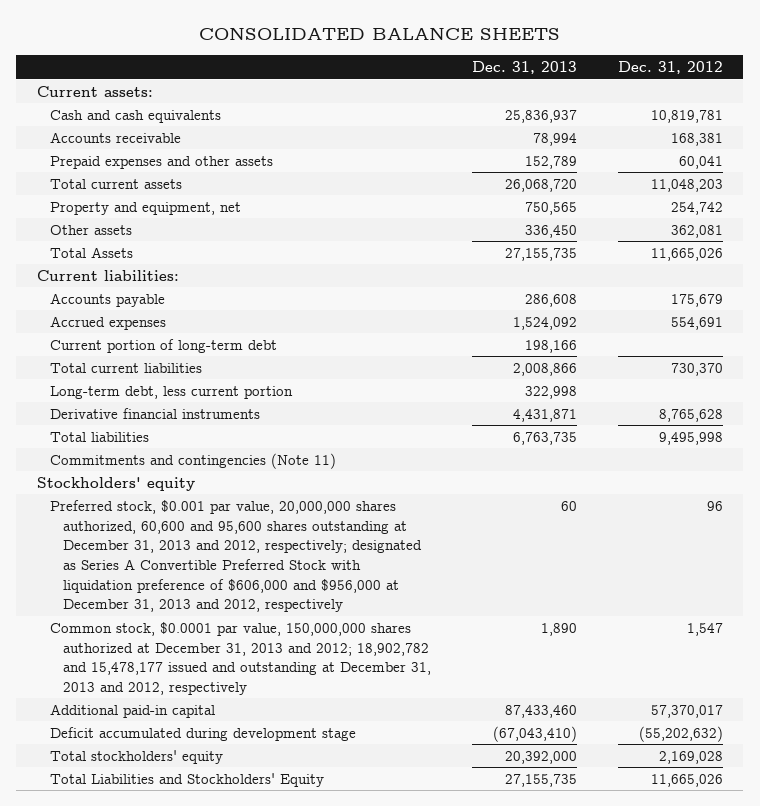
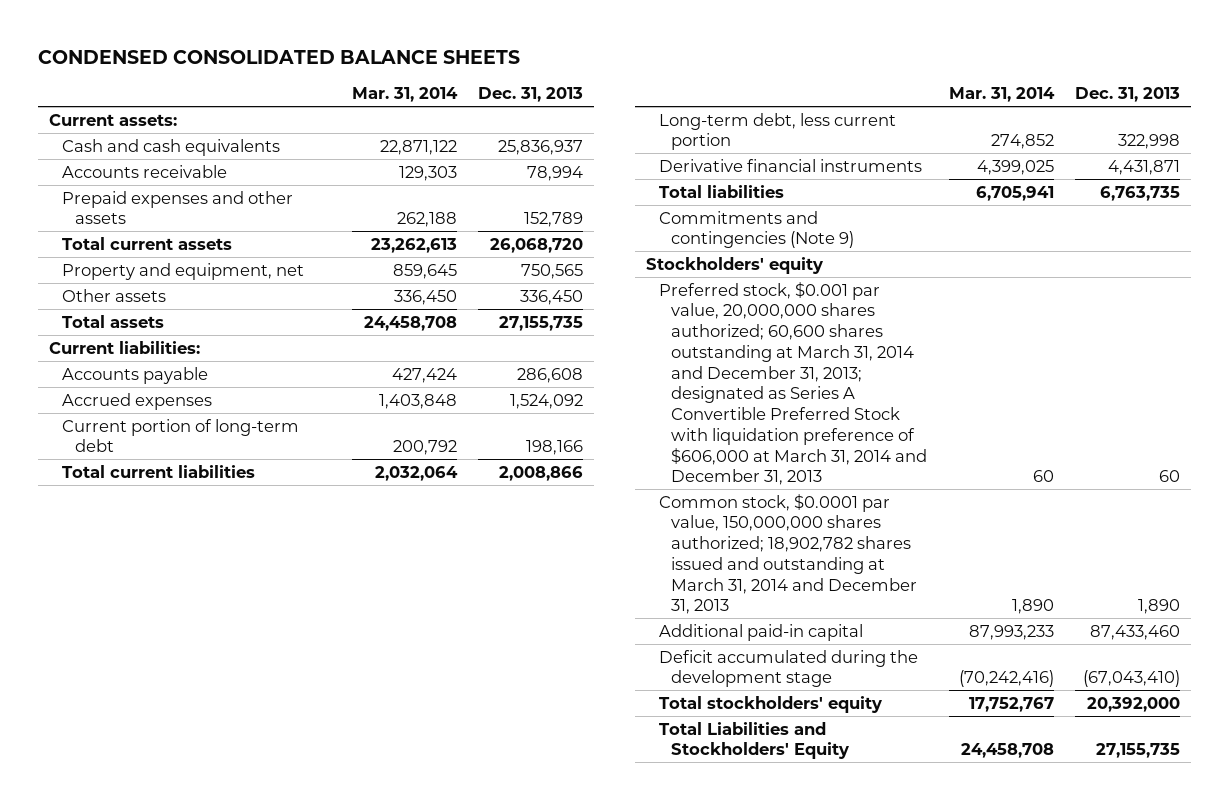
[198,26,560,40] CONSOLIDATED BALANCE SHEETS -> [38,50,521,65] CONDENSED CONSOLIDATED BALANCE SHEETS
[617,61,723,75] Dec. 31, 2012 -> none
none -> [351,87,458,103] Mar. 31, 2014
[49,246,133,258] Total Assets -> [61,314,164,328] Total assets
[49,452,336,469] Commitments and contingencies (Note 11) -> [658,210,855,249] Commitments and contingencies (Note 9)
[49,499,422,613] Preferred stock, $0.001 par value, 20,000,000 shares authorized, 60,600 and 95,600 shares outstanding at December 31, 2013 and 2012, respectively; designated as Series A Convertible Preferred Stock with liquidation preference of $606,000 and $956,000 at December 31, 2013 and 2012, respectively -> [658,281,928,486] Preferred stock, $0.001 par value, 20,000,000 shares authorized; 60,600 shares outstanding at March 31, 2014 and December 31, 2013; designated as Series A Convertible Preferred Stock with liquidation preference of $606,000 at March 31, 2014 and December 31, 2013
[49,621,431,696] Common stock, $0.0001 par value, 150,000,000 shares authorized at December 31, 2013 and 2012; 18,902,782 and 15,478,177 issued and outstanding at December 31, 2013 and 2012, respectively -> [658,493,918,615] Common stock, $0.0001 par value, 150,000,000 shares authorized; 18,902,782 shares issued and outstanding at March 31, 2014 and December 31, 2013
[49,726,356,741] Deficit accumulated during development stage -> [658,649,918,688] Deficit accumulated during the development stage

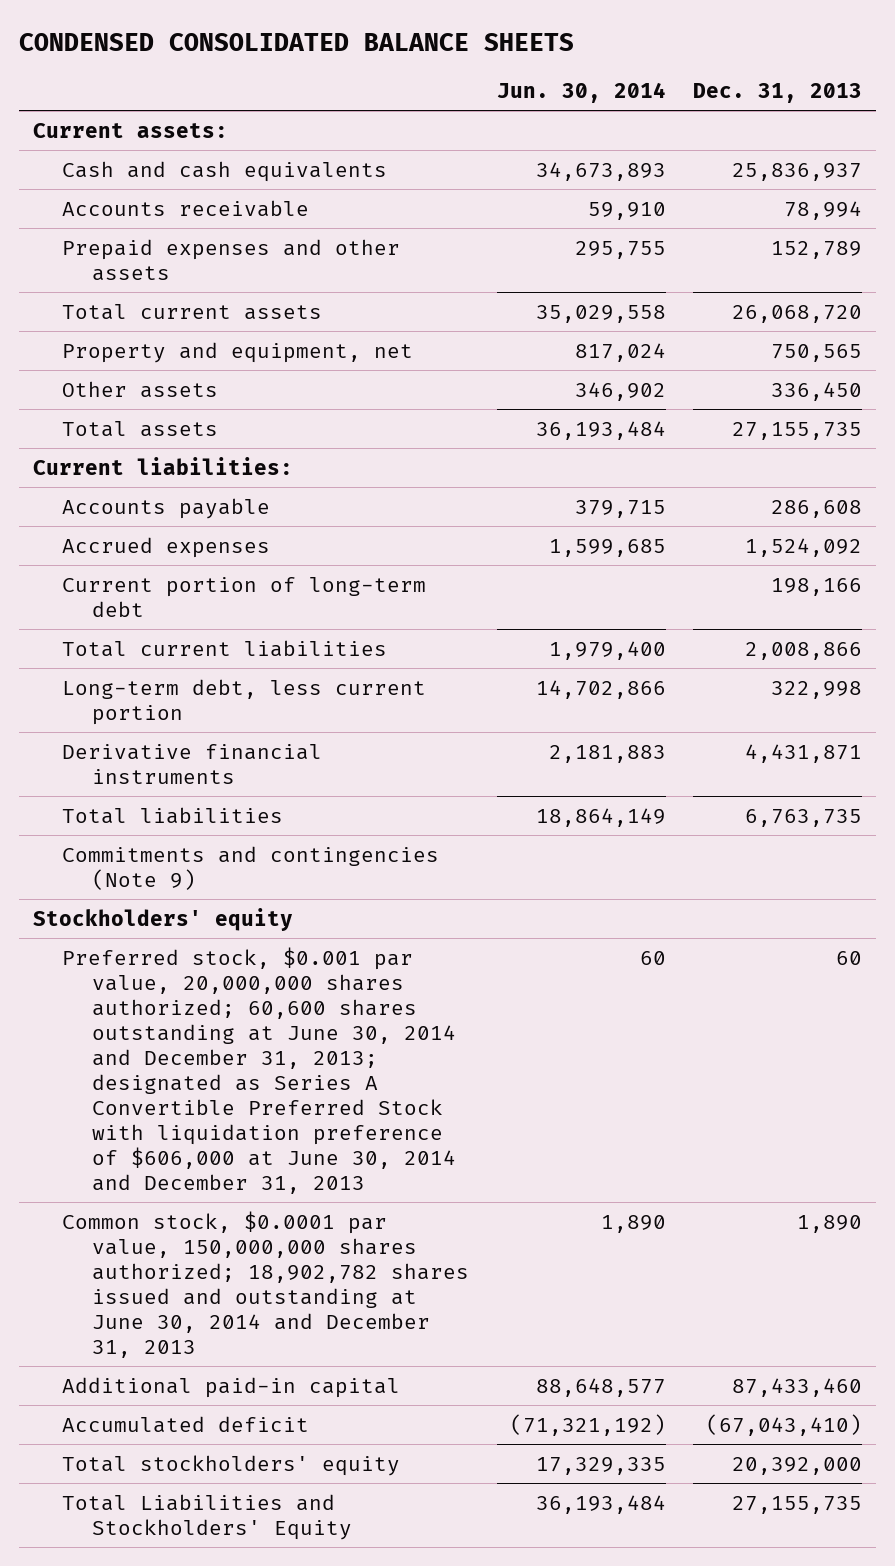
[351,87,458,103] Mar. 31, 2014 -> none
none -> [496,82,666,104] Jun. 30, 2014
[658,281,928,486] Preferred stock, $0.001 par value, 20,000,000 shares authorized; 60,600 shares outstanding at March 31, 2014 and December 31, 2013; designated as Series A Convertible Preferred Stock with liquidation preference of $606,000 at March 31, 2014 and December 31, 2013 -> [62,946,457,1195] Preferred stock, $0.001 par value, 20,000,000 shares authorized; 60,600 shares outstanding at June 30, 2014 and December 31, 2013; designated as Series A Convertible Preferred Stock with liquidation preference of $606,000 at June 30, 2014 and December 31, 2013
[658,493,918,615] Common stock, $0.0001 par value, 150,000,000 shares authorized; 18,902,782 shares issued and outstanding at March 31, 2014 and December 31, 2013 -> [62,1210,470,1358] Common stock, $0.0001 par value, 150,000,000 shares authorized; 18,902,782 shares issued and outstanding at June 30, 2014 and December 31, 2013
[658,649,918,688] Deficit accumulated during the development stage -> [62,1415,310,1433] Accumulated deficit

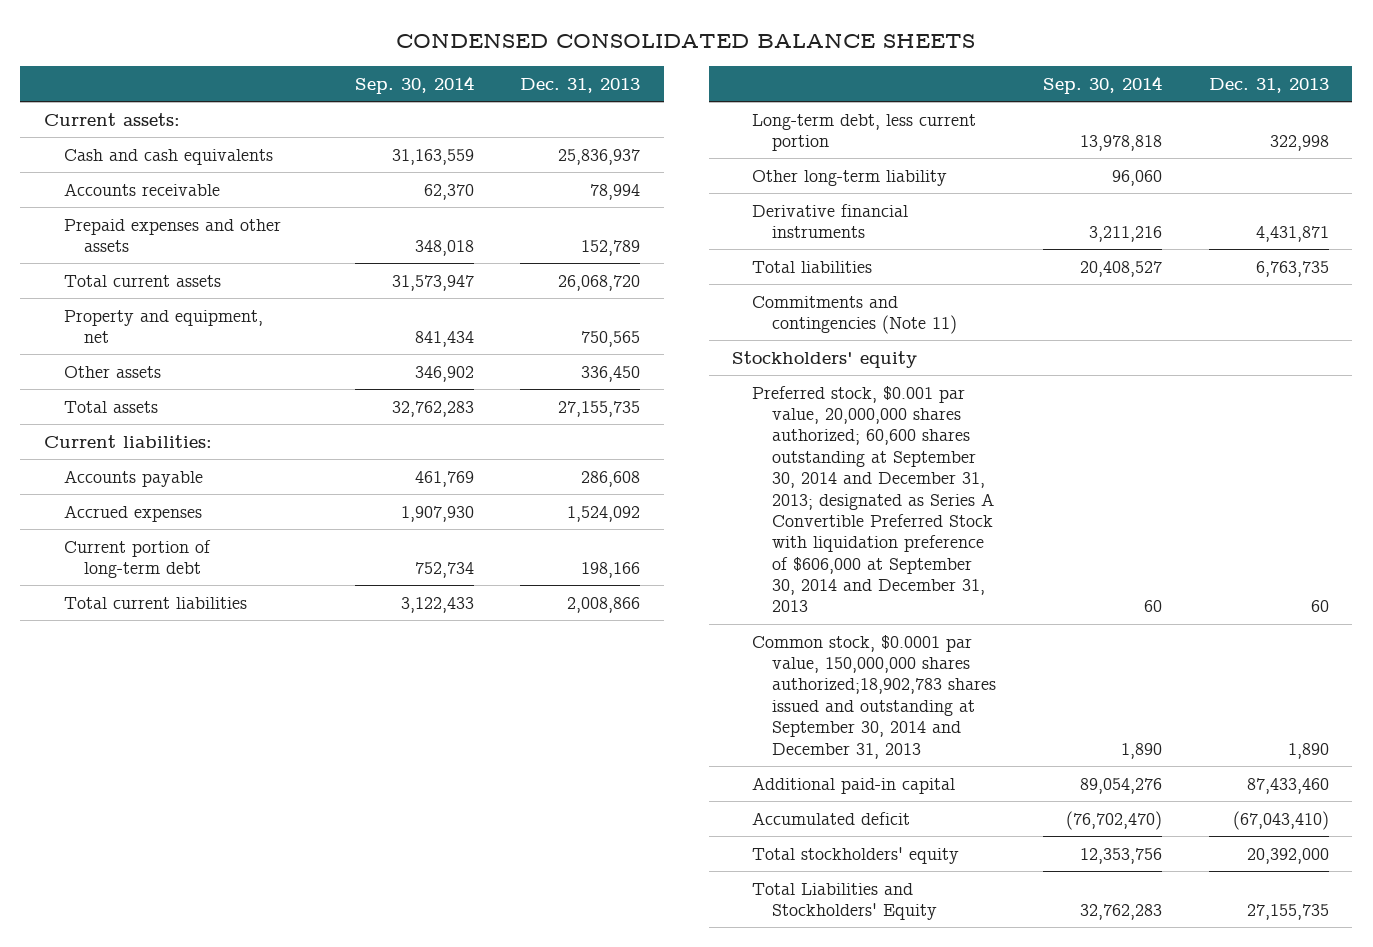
[496,82,666,104] Jun. 30, 2014 -> none
none -> [354,75,474,94] Sep. 30, 2014
none -> [752,169,948,186] Other long-term liability
[62,845,440,890] Commitments and contingencies (Note 9) -> [752,295,957,335] Commitments and contingencies (Note 11)
[62,946,457,1195] Preferred stock, $0.001 par value, 20,000,000 shares authorized; 60,600 shares outstanding at June 30, 2014 and December 31, 2013; designated as Series A Convertible Preferred Stock with liquidation preference of $606,000 at June 30, 2014 and December 31, 2013 -> [752,385,994,613] Preferred stock, $0.001 par value, 20,000,000 shares authorized; 60,600 shares outstanding at September 30, 2014 and December 31, 2013; designated as Series A Convertible Preferred Stock with liquidation preference of $606,000 at September 30, 2014 and December 31, 2013
[62,1210,470,1358] Common stock, $0.0001 par value, 150,000,000 shares authorized; 18,902,782 shares issued and outstanding at June 30, 2014 and December 31, 2013 -> [752,634,996,759] Common stock, $0.0001 par value, 150,000,000 shares authorized;18,902,783 shares issued and outstanding at September 30, 2014 and December 31, 2013

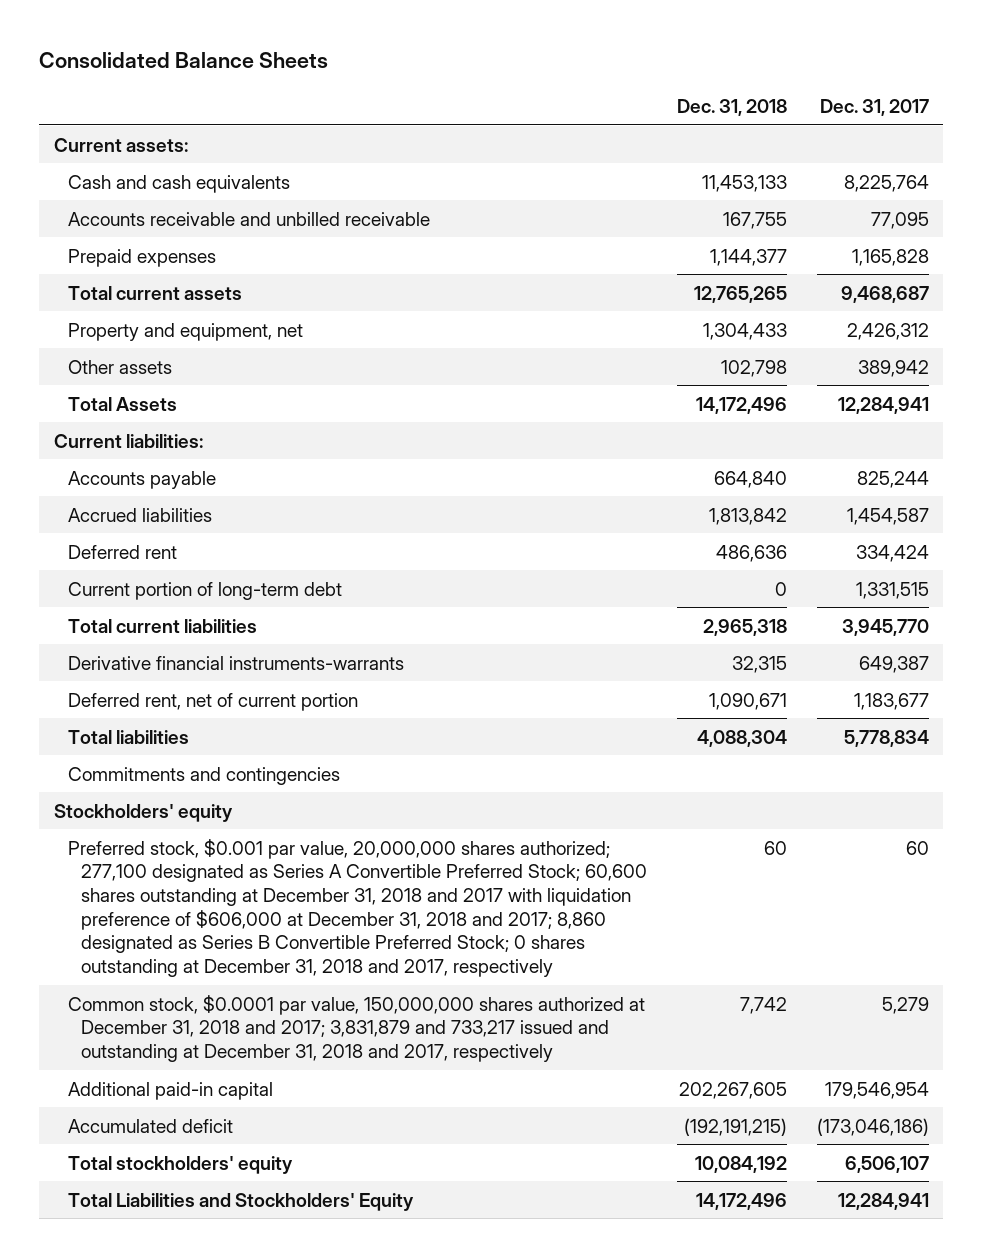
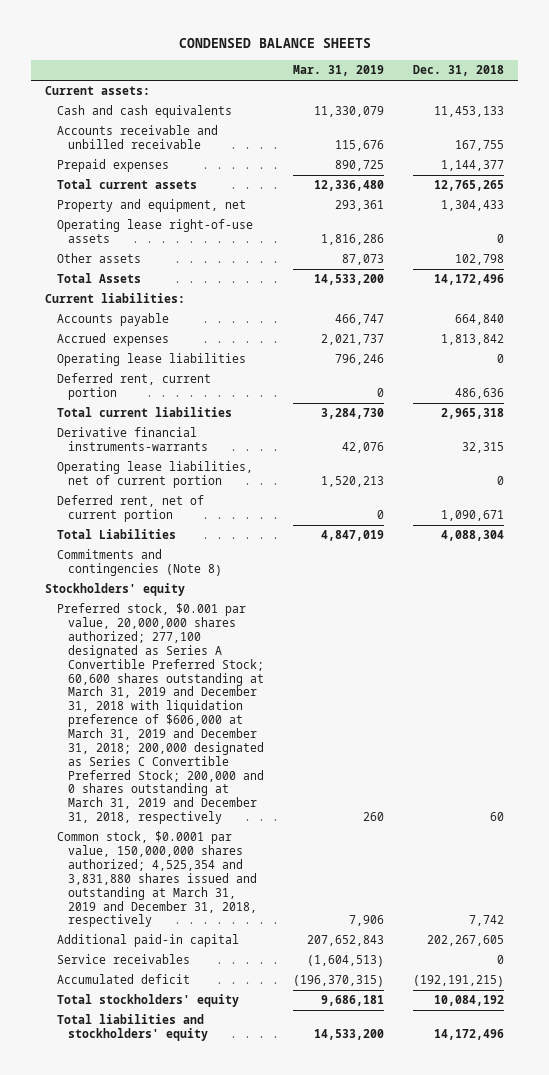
[39,52,329,69] Consolidated Balance Sheets -> [178,38,371,49] CONDENSED BALANCE SHEETS
[819,98,929,116] Dec. 31, 2017 -> none
none -> [293,65,385,77] Mar. 31, 2019
none -> [56,219,253,244] Operating lease right-of-use assets
[67,581,342,600] Current portion of long-term debt -> none
[67,507,212,522] Accrued liabilities -> [56,333,169,347] Accrued expenses
none -> [56,353,246,367] Operating lease liabilities
[67,544,177,559] Deferred rent -> [56,373,211,401] Deferred rent, current portion
none -> [56,461,253,489] Operating lease liabilities, net of current portion
[67,729,189,744] Total liabilities -> [56,529,176,540] Total Liabilities
[67,766,340,785] Commitments and contingencies -> [56,549,223,577] Commitments and contingencies (Note 8)
[67,838,647,977] Preferred stock, $0.001 par value, 20,000,000 shares authorized; 277,100 designated as Series A Convertible Preferred Stock; 60,600 shares outstanding at December 31, 2018 and 2017 with liquidation preference of $606,000 at December 31, 2018 and 2017; 8,860 designated as Series B Convertible Preferred Stock; 0 shares outstanding at December 31, 2018 and 2017, respectively -> [56,603,265,825] Preferred stock, $0.001 par value, 20,000,000 shares authorized; 277,100 designated as Series A Convertible Preferred Stock; 60,600 shares outstanding at March 31, 2019 and December 31, 2018 with liquidation preference of $606,000 at March 31, 2019 and December 31, 2018; 200,000 designated as Series C Convertible Preferred Stock; 200,000 and 0 shares outstanding at March 31, 2019 and December 31, 2018, respectively
[67,994,645,1062] Common stock, $0.0001 par value, 150,000,000 shares authorized at December 31, 2018 and 2017; 3,831,879 and 733,217 issued and outstanding at December 31, 2018 and 2017, respectively -> [56,831,258,928] Common stock, $0.0001 par value, 150,000,000 shares authorized; 4,525,354 and 3,831,880 shares issued and outstanding at March 31, 2019 and December 31, 2018, respectively
none -> [56,954,190,965] Service receivables
[67,1192,414,1211] Total Liabilities and Stockholders' Equity -> [56,1014,209,1042] Total liabilities and stockholders' equity

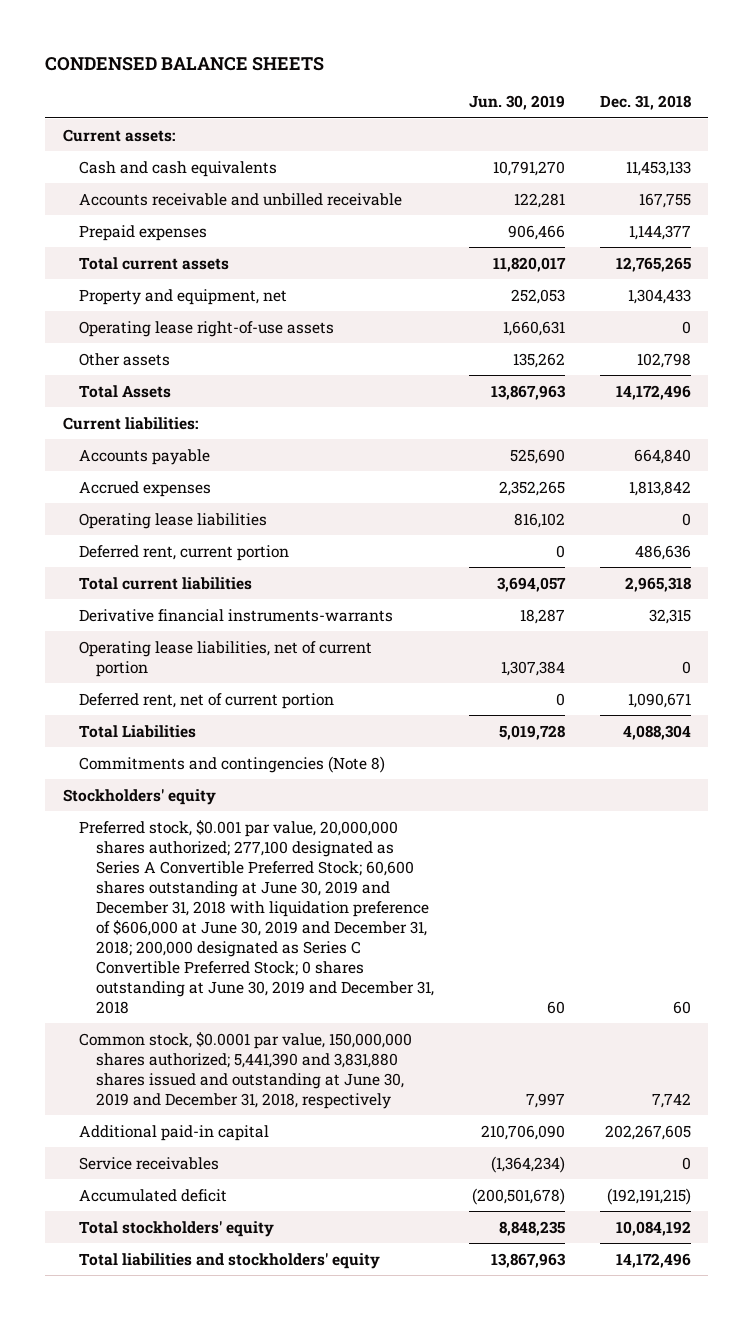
[293,65,385,77] Mar. 31, 2019 -> none
none -> [468,95,565,111] Jun. 30, 2019
[56,603,265,825] Preferred stock, $0.001 par value, 20,000,000 shares authorized; 277,100 designated as Series A Convertible Preferred Stock; 60,600 shares outstanding at March 31, 2019 and December 31, 2018 with liquidation preference of $606,000 at March 31, 2019 and December 31, 2018; 200,000 designated as Series C Convertible Preferred Stock; 200,000 and 0 shares outstanding at March 31, 2019 and December 31, 2018, respectively -> [79,819,434,1014] Preferred stock, $0.001 par value, 20,000,000 shares authorized; 277,100 designated as Series A Convertible Preferred Stock; 60,600 shares outstanding at June 30, 2019 and December 31, 2018 with liquidation preference of $606,000 at June 30, 2019 and December 31, 2018; 200,000 designated as Series C Convertible Preferred Stock; 0 shares outstanding at June 30, 2019 and December 31, 2018
[56,831,258,928] Common stock, $0.0001 par value, 150,000,000 shares authorized; 4,525,354 and 3,831,880 shares issued and outstanding at March 31, 2019 and December 31, 2018, respectively -> [79,1031,413,1109] Common stock, $0.0001 par value, 150,000,000 shares authorized; 5,441,390 and 3,831,880 shares issued and outstanding at June 30, 2019 and December 31, 2018, respectively

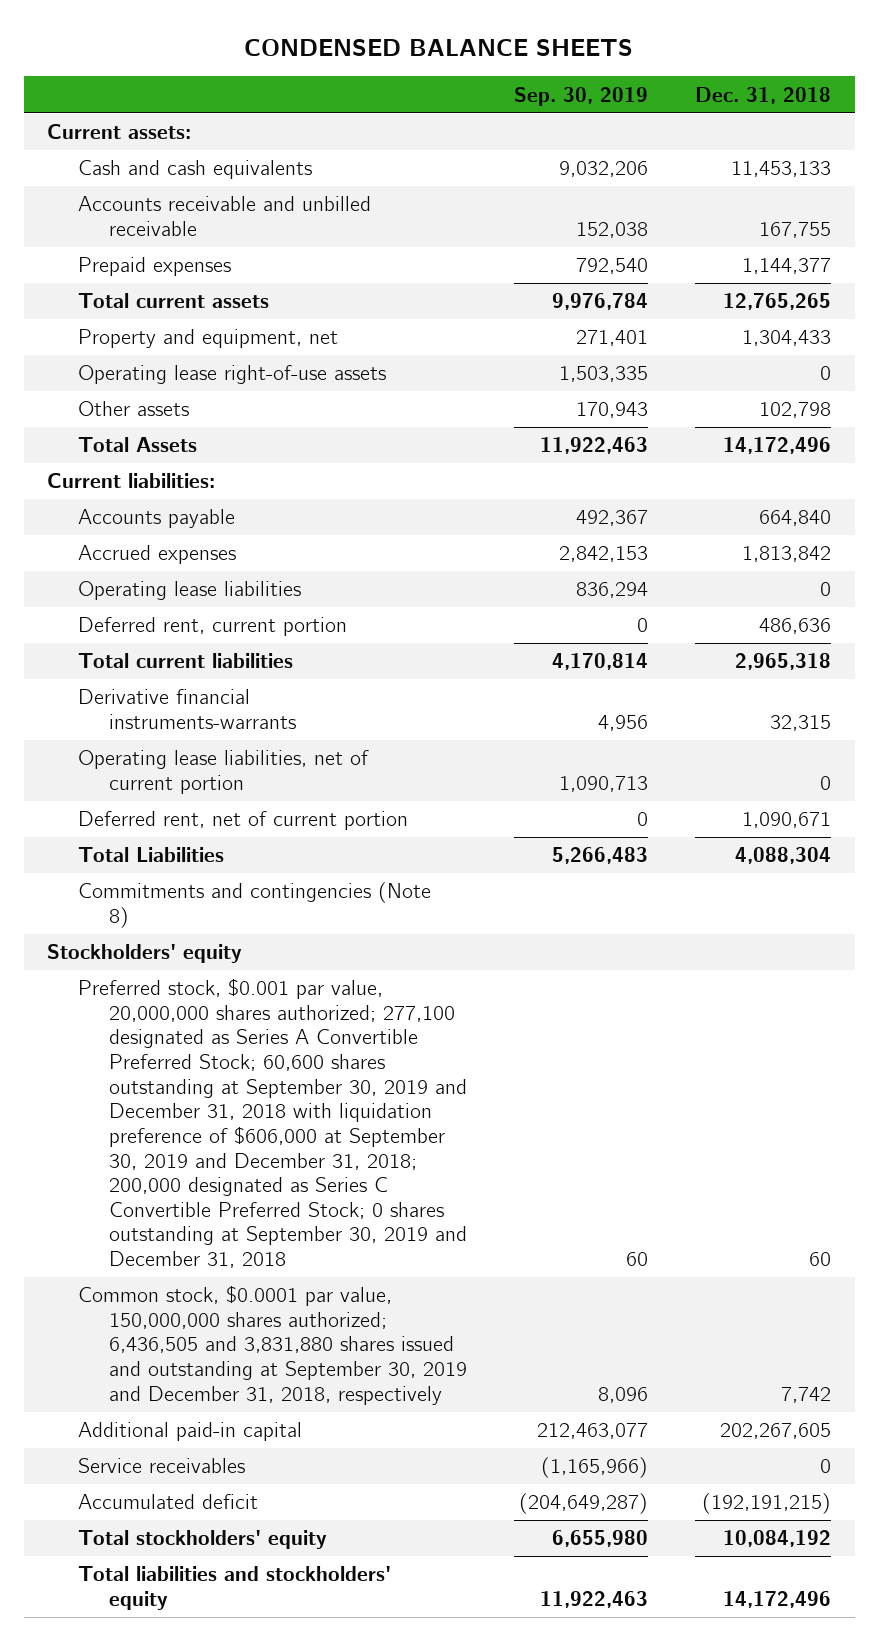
[468,95,565,111] Jun. 30, 2019 -> none
none -> [514,86,649,106] Sep. 30, 2019
[79,819,434,1014] Preferred stock, $0.001 par value, 20,000,000 shares authorized; 277,100 designated as Series A Convertible Preferred Stock; 60,600 shares outstanding at June 30, 2019 and December 31, 2018 with liquidation preference of $606,000 at June 30, 2019 and December 31, 2018; 200,000 designated as Series C Convertible Preferred Stock; 0 shares outstanding at June 30, 2019 and December 31, 2018 -> [78,978,468,1269] Preferred stock, $0.001 par value, 20,000,000 shares authorized; 277,100 designated as Series A Convertible Preferred Stock; 60,600 shares outstanding at September 30, 2019 and December 31, 2018 with liquidation preference of $606,000 at September 30, 2019 and December 31, 2018; 200,000 designated as Series C Convertible Preferred Stock; 0 shares outstanding at September 30, 2019 and December 31, 2018
[79,1031,413,1109] Common stock, $0.0001 par value, 150,000,000 shares authorized; 5,441,390 and 3,831,880 shares issued and outstanding at June 30, 2019 and December 31, 2018, respectively -> [78,1285,468,1405] Common stock, $0.0001 par value, 150,000,000 shares authorized; 6,436,505 and 3,831,880 shares issued and outstanding at September 30, 2019 and December 31, 2018, respectively

